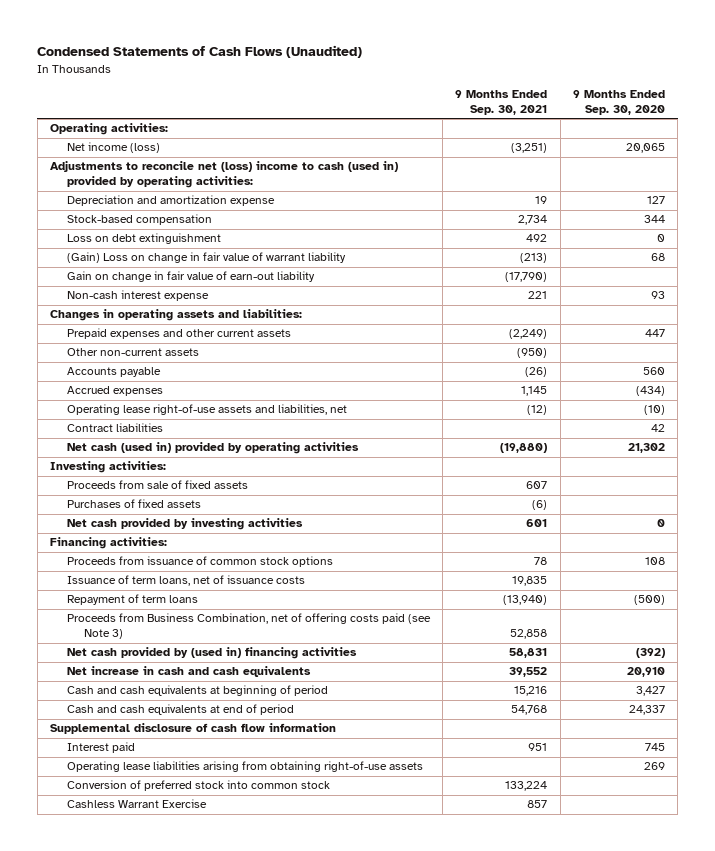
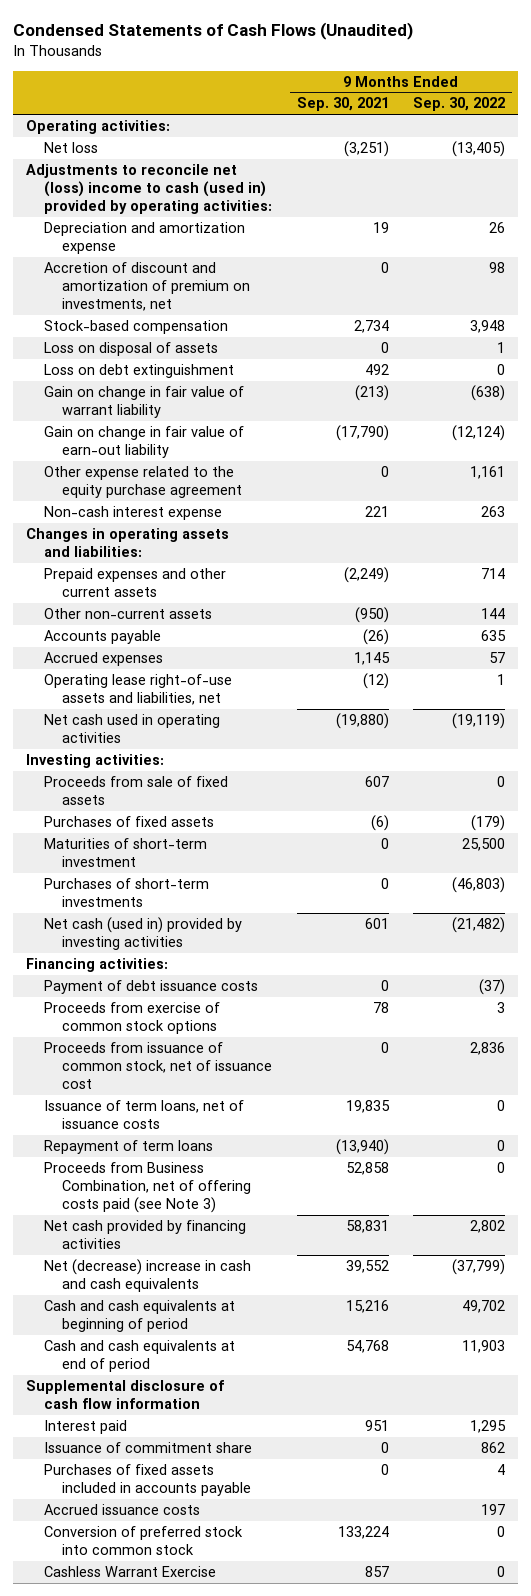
[573,90,666,116] 9 Months Ended Sep. 30, 2020 -> none
none -> [413,97,506,112] Sep. 30, 2022
[66,142,160,154] Net income (loss) -> [43,142,98,154] Net loss
none -> [43,262,250,312] Accretion of discount and amortization of premium on investments, net
none -> [43,342,218,357] Loss on disposal of assets
[66,252,346,264] (Gain) Loss on change in fair value of warrant liability -> [43,386,244,419] Gain on change in fair value of warrant liability
none -> [43,466,242,499] Other expense related to the equity purchase agreement
[66,423,163,433] Contract liabilities -> none
[66,442,359,455] Net cash (used in) provided by operating activities -> [43,714,220,744] Net cash used in operating activities
none -> [43,838,207,868] Maturities of short-term investment
none -> [43,878,209,908] Purchases of short-term investments
[66,518,303,531] Net cash provided by investing activities -> [43,917,242,951] Net cash (used in) provided by investing activities
none -> [43,980,258,995] Payment of debt issuance costs
[66,556,333,568] Proceeds from issuance of common stock options -> [43,1002,220,1035] Proceeds from exercise of common stock options
none -> [43,1042,272,1090] Proceeds from issuance of common stock, net of issuance cost
[66,647,357,660] Net cash provided by (used in) financing activities -> [43,1220,246,1250] Net cash provided by financing activities
[66,666,311,678] Net increase in cash and cash equivalents -> [43,1259,251,1293] Net (decrease) increase in cash and cash equivalents
[66,761,423,773] Operating lease liabilities arising from obtaining right-of-use assets -> none
none -> [43,1442,252,1454] Issuance of commitment share
none -> [43,1464,251,1497] Purchases of fixed assets included in accounts payable
none -> [43,1504,200,1516] Accrued issuance costs

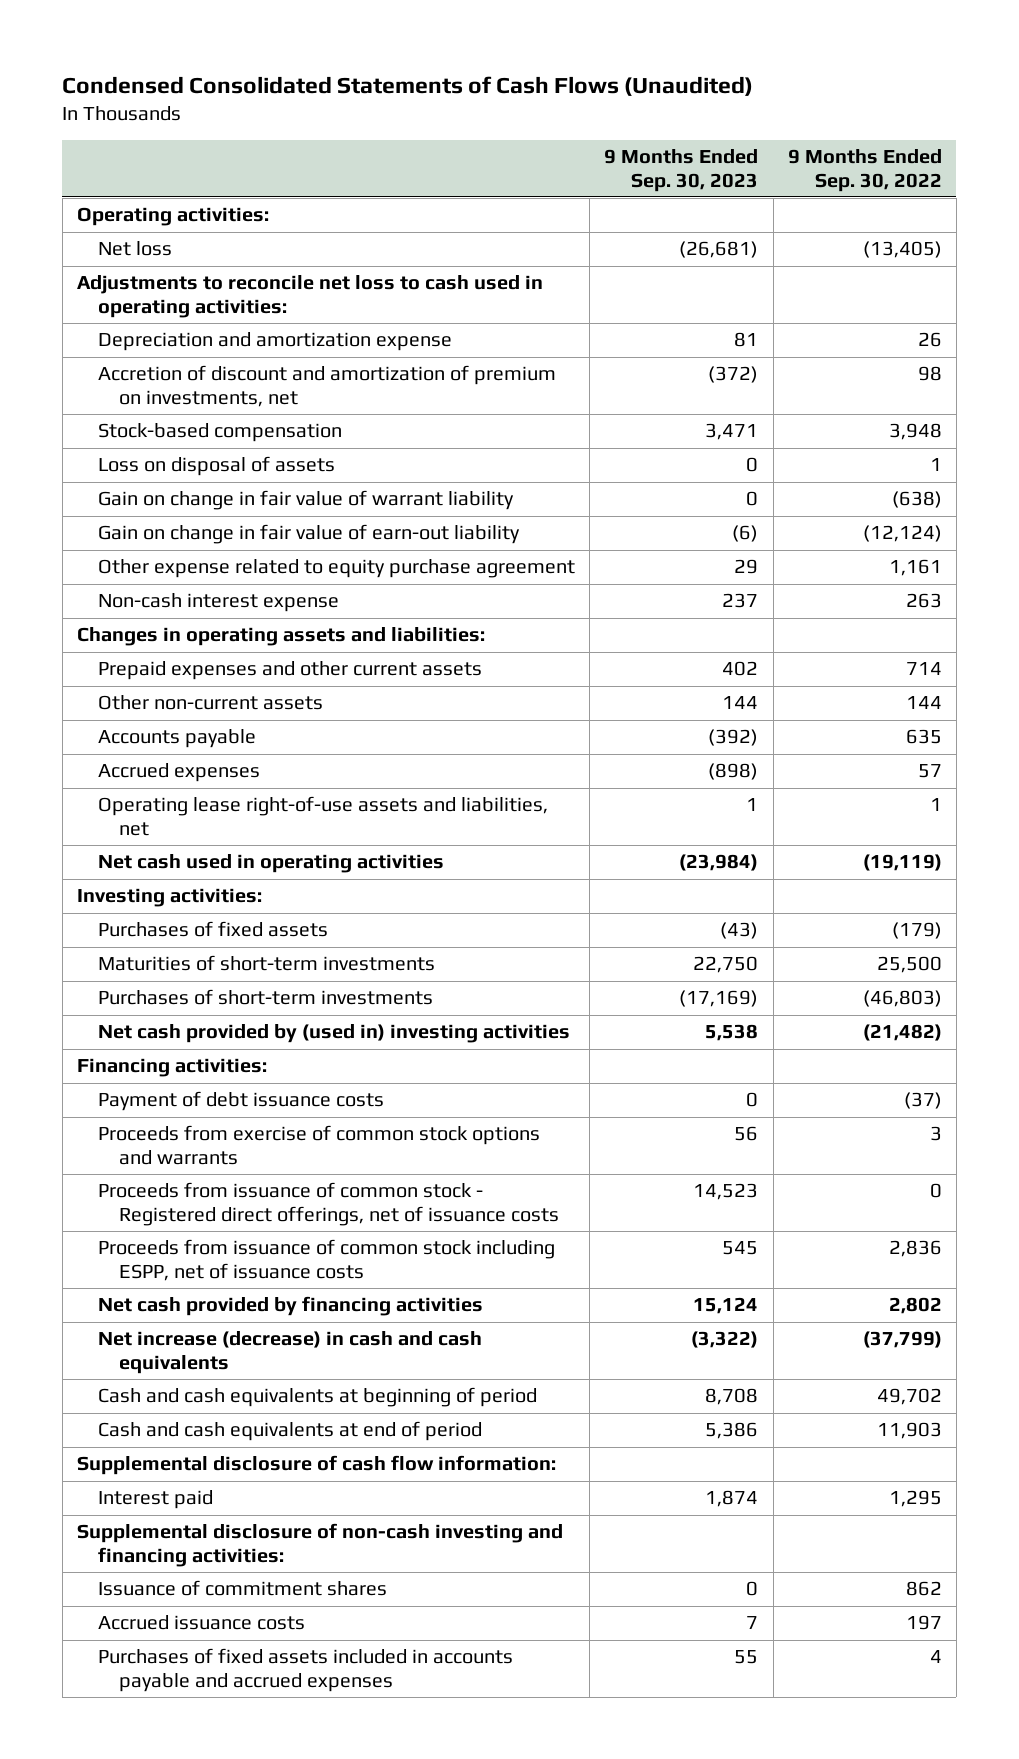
[13,22,414,41] Condensed Statements of Cash Flows (Unaudited) -> [62,76,754,97] Condensed Consolidated Statements of Cash Flows (Unaudited)
[296,97,389,112] Sep. 30, 2021 -> none
none -> [604,149,759,192] 9 Months Ended Sep. 30, 2023
[25,164,272,215] Adjustments to reconcile net (loss) income to cash (used in) provided by operating activities: -> [77,275,544,318] Adjustments to reconcile net loss to cash used in operating activities:
[43,364,234,379] Loss on debt extinguishment -> none
[43,466,242,499] Other expense related to the equity purchase agreement -> [98,559,576,579] Other expense related to equity purchase agreement
[43,776,228,806] Proceeds from sale of fixed assets -> none
[43,838,207,868] Maturities of short-term investment -> [98,955,436,972] Maturities of short-term investments
[43,917,242,951] Net cash (used in) provided by investing activities -> [98,1024,571,1044] Net cash provided by (used in) investing activities
[43,1100,244,1130] Issuance of term loans, net of issuance costs -> none
[43,1140,213,1155] Repayment of term loans -> none
[43,1162,251,1214] Proceeds from Business Combination, net of offering costs paid (see Note 3) -> none
[43,1002,220,1035] Proceeds from exercise of common stock options -> [98,1125,541,1165] Proceeds from exercise of common stock options and warrants
none -> [98,1182,560,1226] Proceeds from issuance of common stock - Registered direct offerings, net of issuance costs
[43,1042,272,1090] Proceeds from issuance of common stock, net of issuance cost -> [98,1239,556,1281] Proceeds from issuance of common stock including ESPP, net of issuance costs
[43,1259,251,1293] Net (decrease) increase in cash and cash equivalents -> [98,1331,483,1374] Net increase (decrease) in cash and cash equivalents
[25,1380,224,1410] Supplemental disclosure of cash flow information -> [77,1455,557,1476] Supplemental disclosure of cash flow information:
[43,1464,251,1497] Purchases of fixed assets included in accounts payable -> none
none -> [77,1523,564,1567] Supplemental disclosure of non-cash investing and financing activities:
[43,1442,252,1454] Issuance of commitment share -> [98,1580,388,1597] Issuance of commitment shares
[43,1526,243,1556] Conversion of preferred stock into common stock -> none
[43,1566,216,1578] Cashless Warrant Exercise -> none
none -> [98,1648,514,1692] Purchases of fixed assets included in accounts payable and accrued expenses

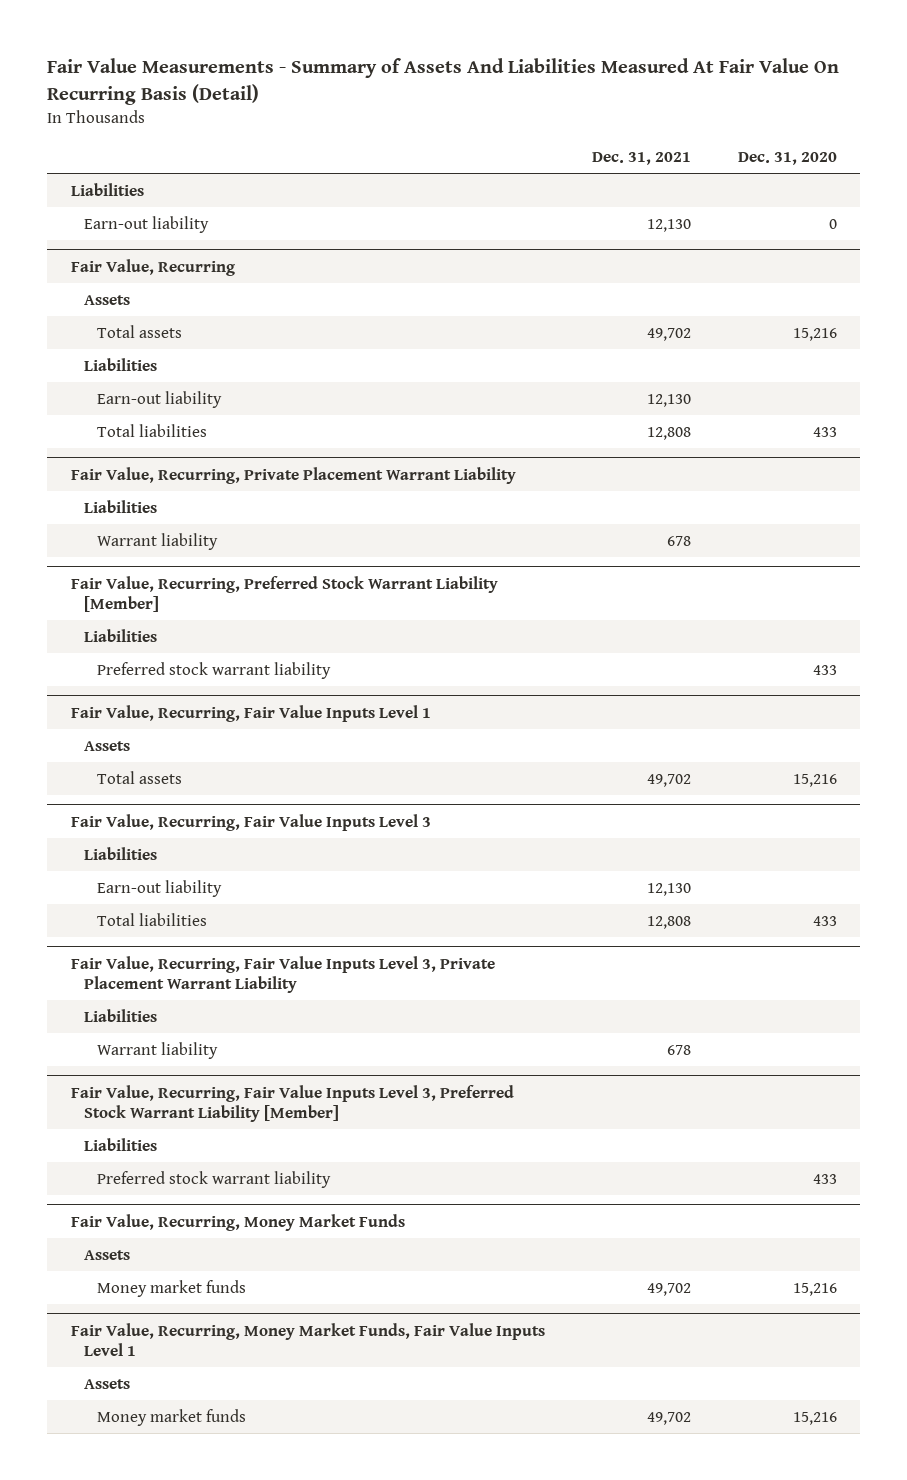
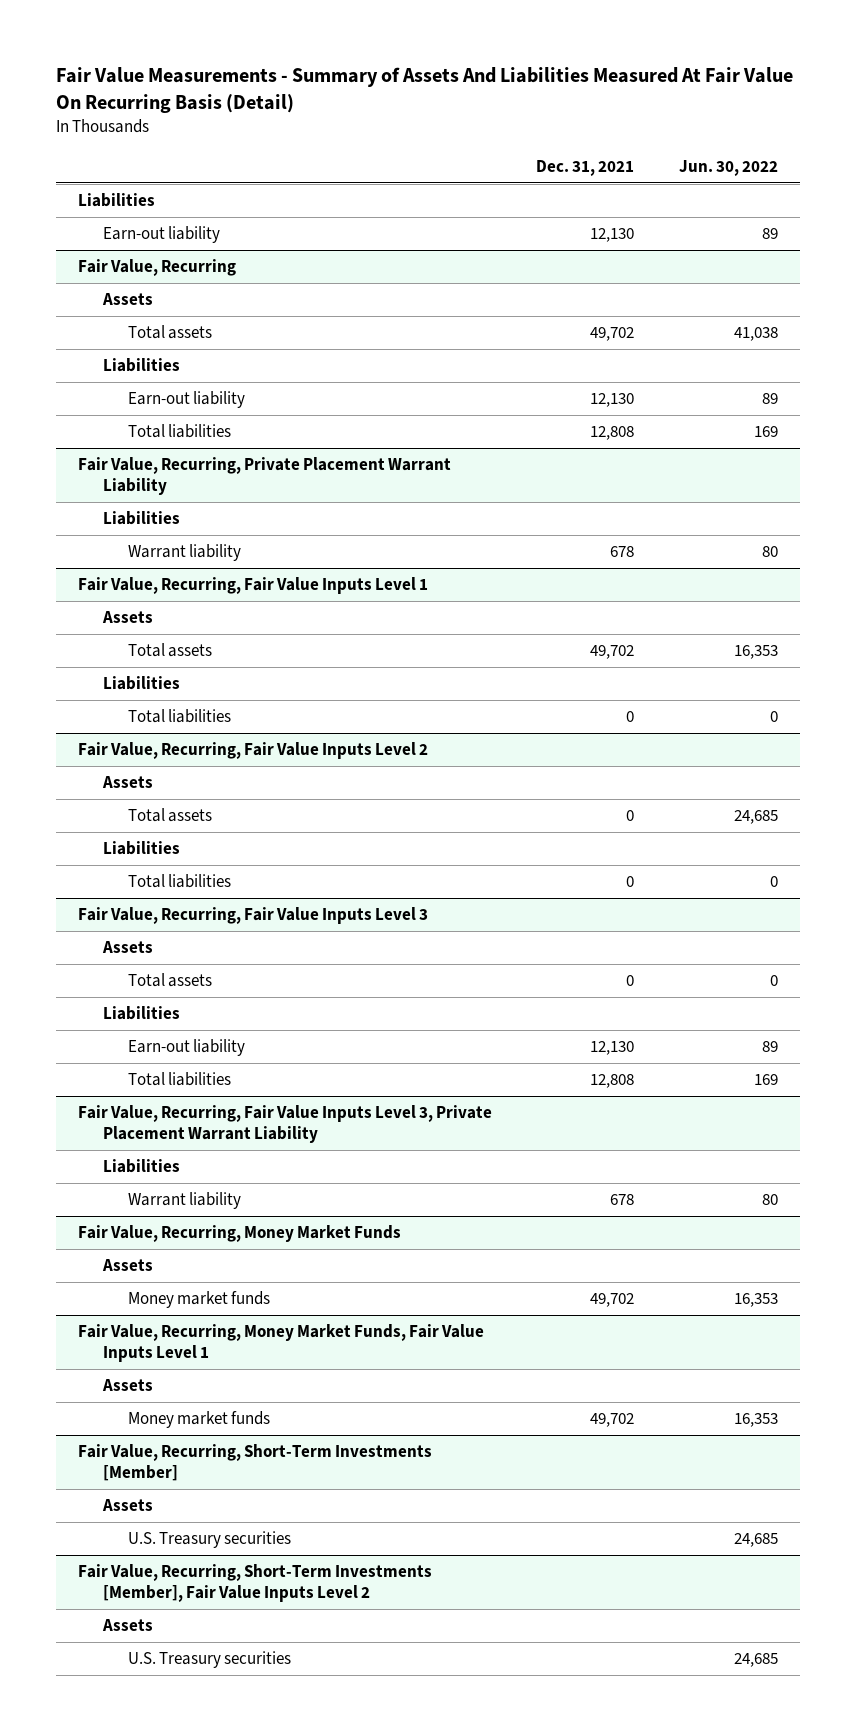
[737,152,837,166] Dec. 31, 2020 -> none
none -> [678,159,778,176] Jun. 30, 2022
[70,575,498,612] Fair Value, Recurring, Preferred Stock Warrant Liability [Member] -> none
[83,628,157,642] Liabilities -> none
[97,661,332,679] Preferred stock warrant liability -> none
none -> [102,676,180,691] Liabilities
none -> [127,709,231,724] Total liabilities
none -> [77,742,428,760] Fair Value, Recurring, Fair Value Inputs Level 2
none -> [101,776,153,789] Assets
none -> [127,808,212,823] Total assets
none -> [102,841,180,856] Liabilities
none -> [127,874,231,889] Total liabilities
none -> [101,941,153,954] Assets
none -> [127,973,212,988] Total assets
[70,1084,514,1122] Fair Value, Recurring, Fair Value Inputs Level 3, Preferred Stock Warrant Liability [Member] -> none
[83,1137,157,1151] Liabilities -> none
[97,1170,332,1188] Preferred stock warrant liability -> none
none -> [77,1444,432,1482] Fair Value, Recurring, Short-Term Investments [Member]
none -> [101,1499,153,1512] Assets
none -> [127,1531,291,1549] U.S. Treasury securities
none -> [77,1564,432,1603] Fair Value, Recurring, Short-Term Investments [Member], Fair Value Inputs Level 2
none -> [101,1619,153,1632] Assets
none -> [127,1651,291,1669] U.S. Treasury securities

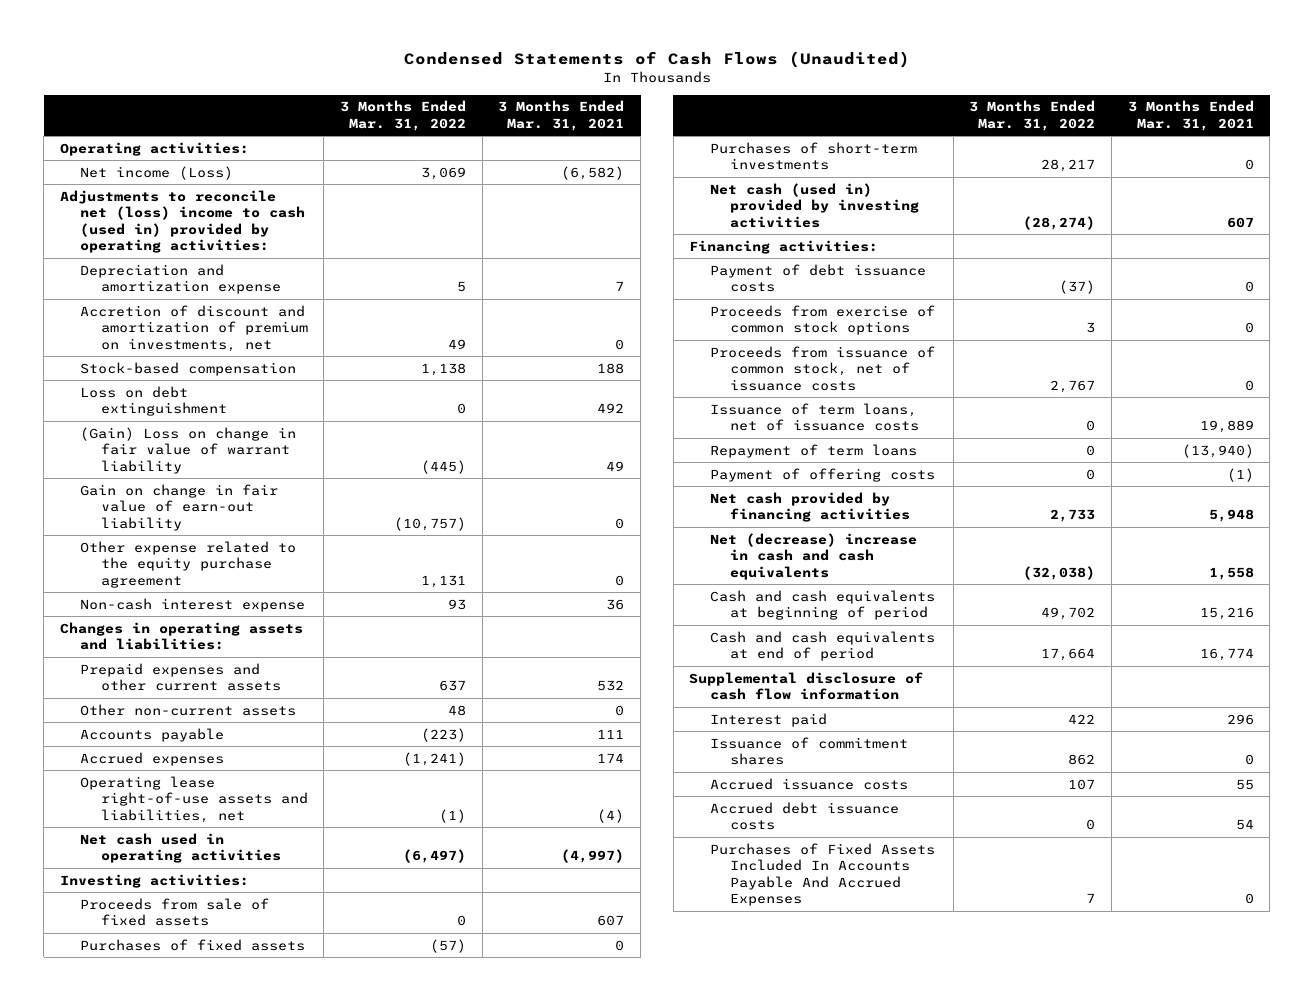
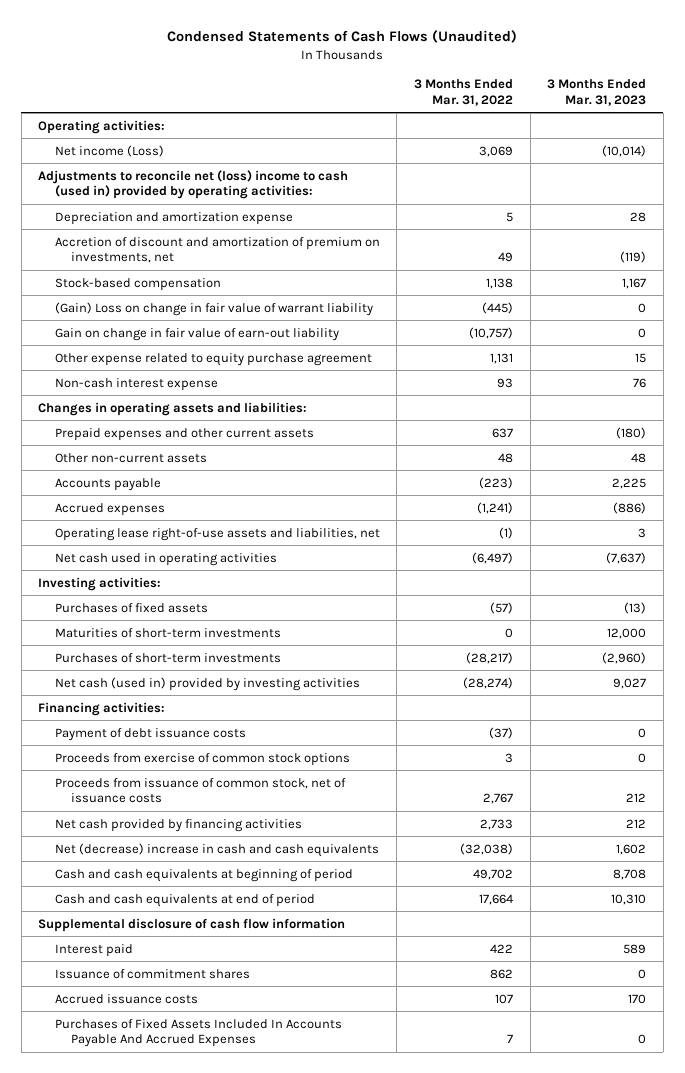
[498,100,625,131] 3 Months Ended Mar. 31, 2021 -> none
none -> [547,78,647,106] 3 Months Ended Mar. 31, 2023
[80,385,227,417] Loss on debt extinguishment -> none
[80,540,297,588] Other expense related to the equity purchase agreement -> [54,352,372,366] Other expense related to equity purchase agreement
[80,897,270,927] Proceeds from sale of fixed assets -> none
none -> [54,627,281,638] Maturities of short-term investments
[1041,159,1096,173] 28,217 -> [466,651,514,664] (28,217)
[709,402,920,432] Issuance of term loans, net of issuance costs -> none
[709,443,917,458] Repayment of term loans -> none
[709,467,935,482] Payment of offering costs -> none
[709,801,899,831] Accrued debt issuance costs -> none

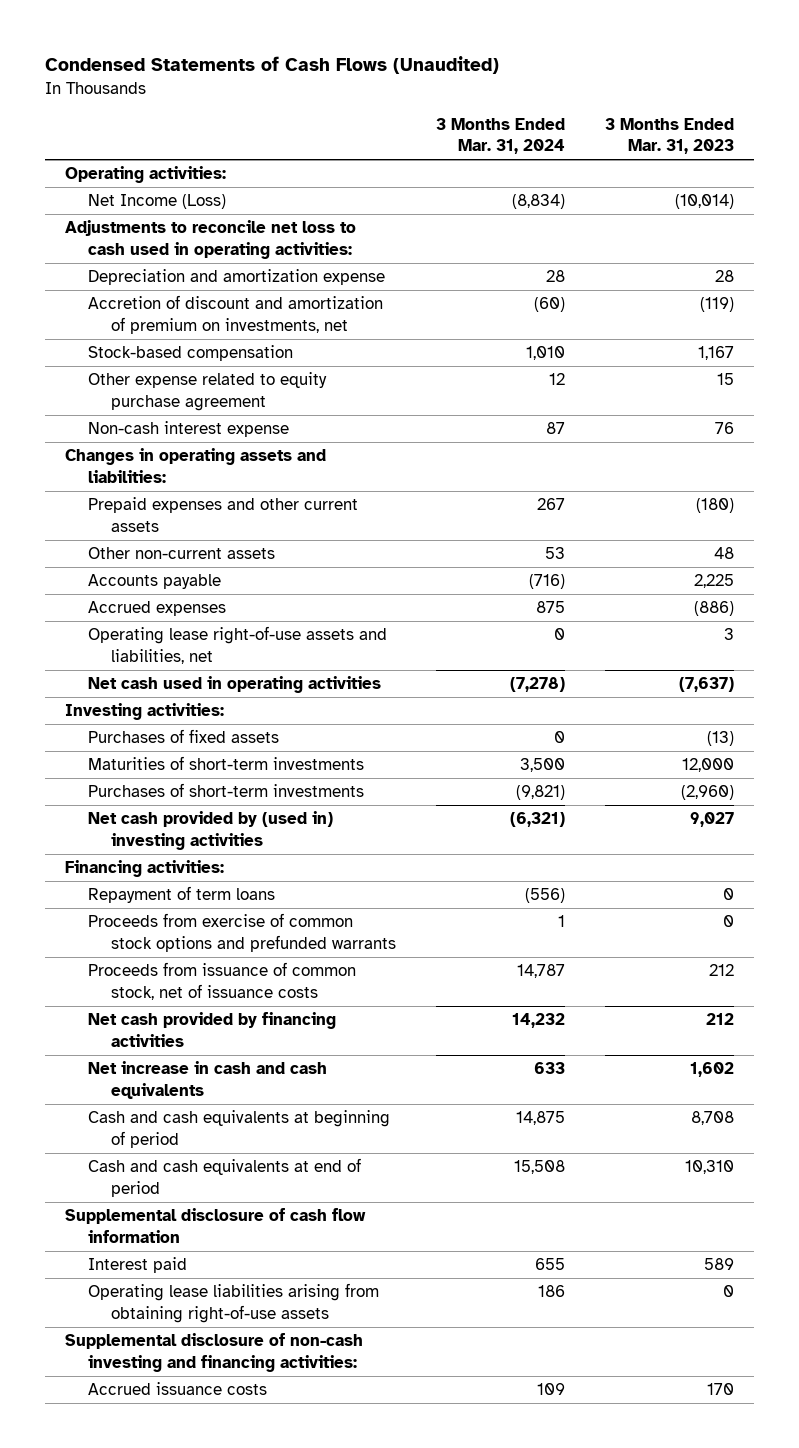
[414,78,514,106] 3 Months Ended Mar. 31, 2022 -> none
none -> [435,117,565,155] 3 Months Ended Mar. 31, 2024
[54,144,164,157] Net income (Loss) -> [87,194,226,210] Net Income (Loss)
[38,169,349,200] Adjustments to reconcile net (loss) income to cash (used in) provided by operating activities: -> [65,220,357,259] Adjustments to reconcile net loss to cash used in operating activities:
[54,301,373,316] (Gain) Loss on change in fair value of warrant liability -> none
[54,327,339,341] Gain on change in fair value of earn-out liability -> none
[54,676,360,691] Net cash (used in) provided by investing activities -> [87,811,333,850] Net cash provided by (used in) investing activities
[54,727,246,741] Payment of debt issuance costs -> [87,886,275,904] Repayment of term loans
[54,752,350,766] Proceeds from exercise of common stock options -> [87,913,396,952] Proceeds from exercise of common stock options and prefunded warrants
[54,842,379,857] Net (decrease) increase in cash and cash equivalents -> [87,1061,327,1099] Net increase in cash and cash equivalents
[54,968,250,979] Issuance of commitment shares -> none
none -> [87,1283,379,1323] Operating lease liabilities arising from obtaining right-of-use assets
none -> [65,1333,364,1372] Supplemental disclosure of non-cash investing and financing activities:
[54,1018,342,1048] Purchases of Fixed Assets Included In Accounts Payable And Accrued Expenses -> none

